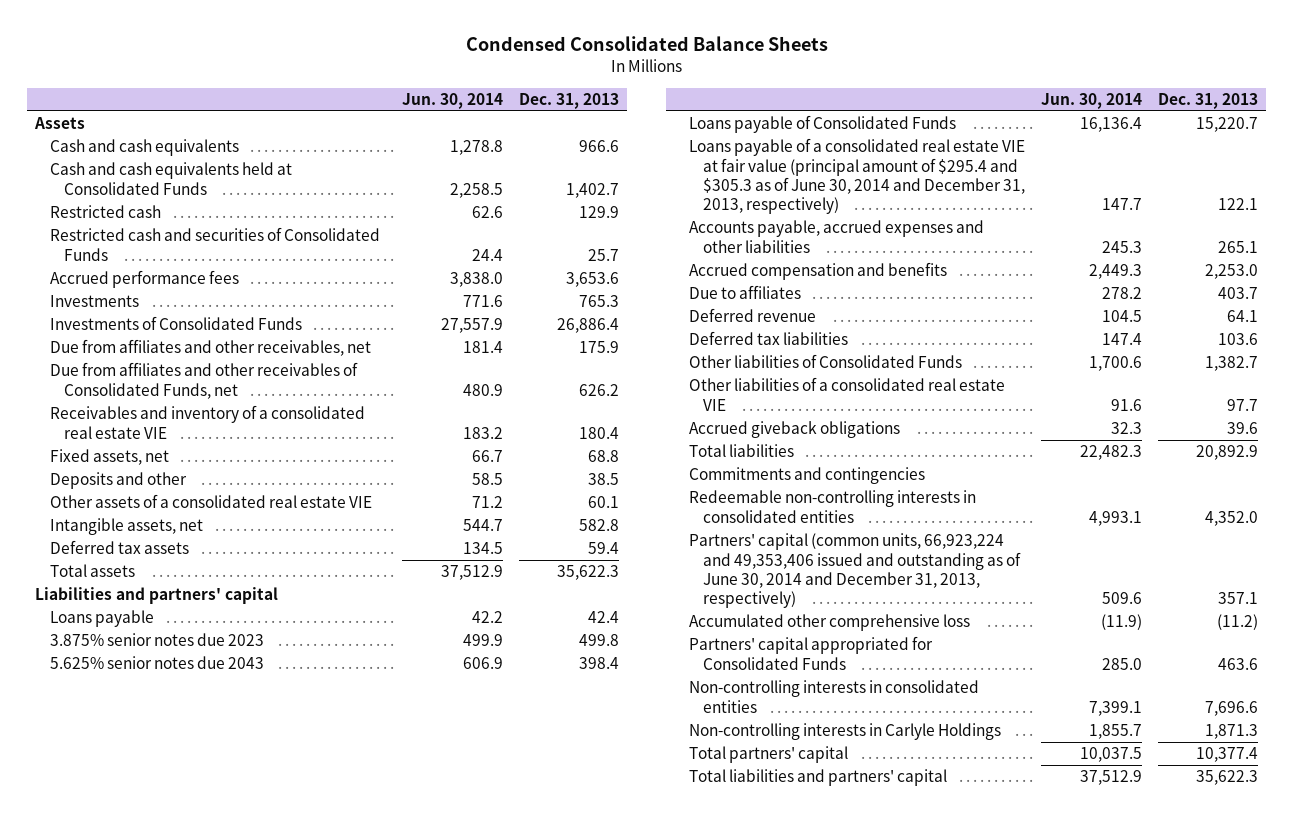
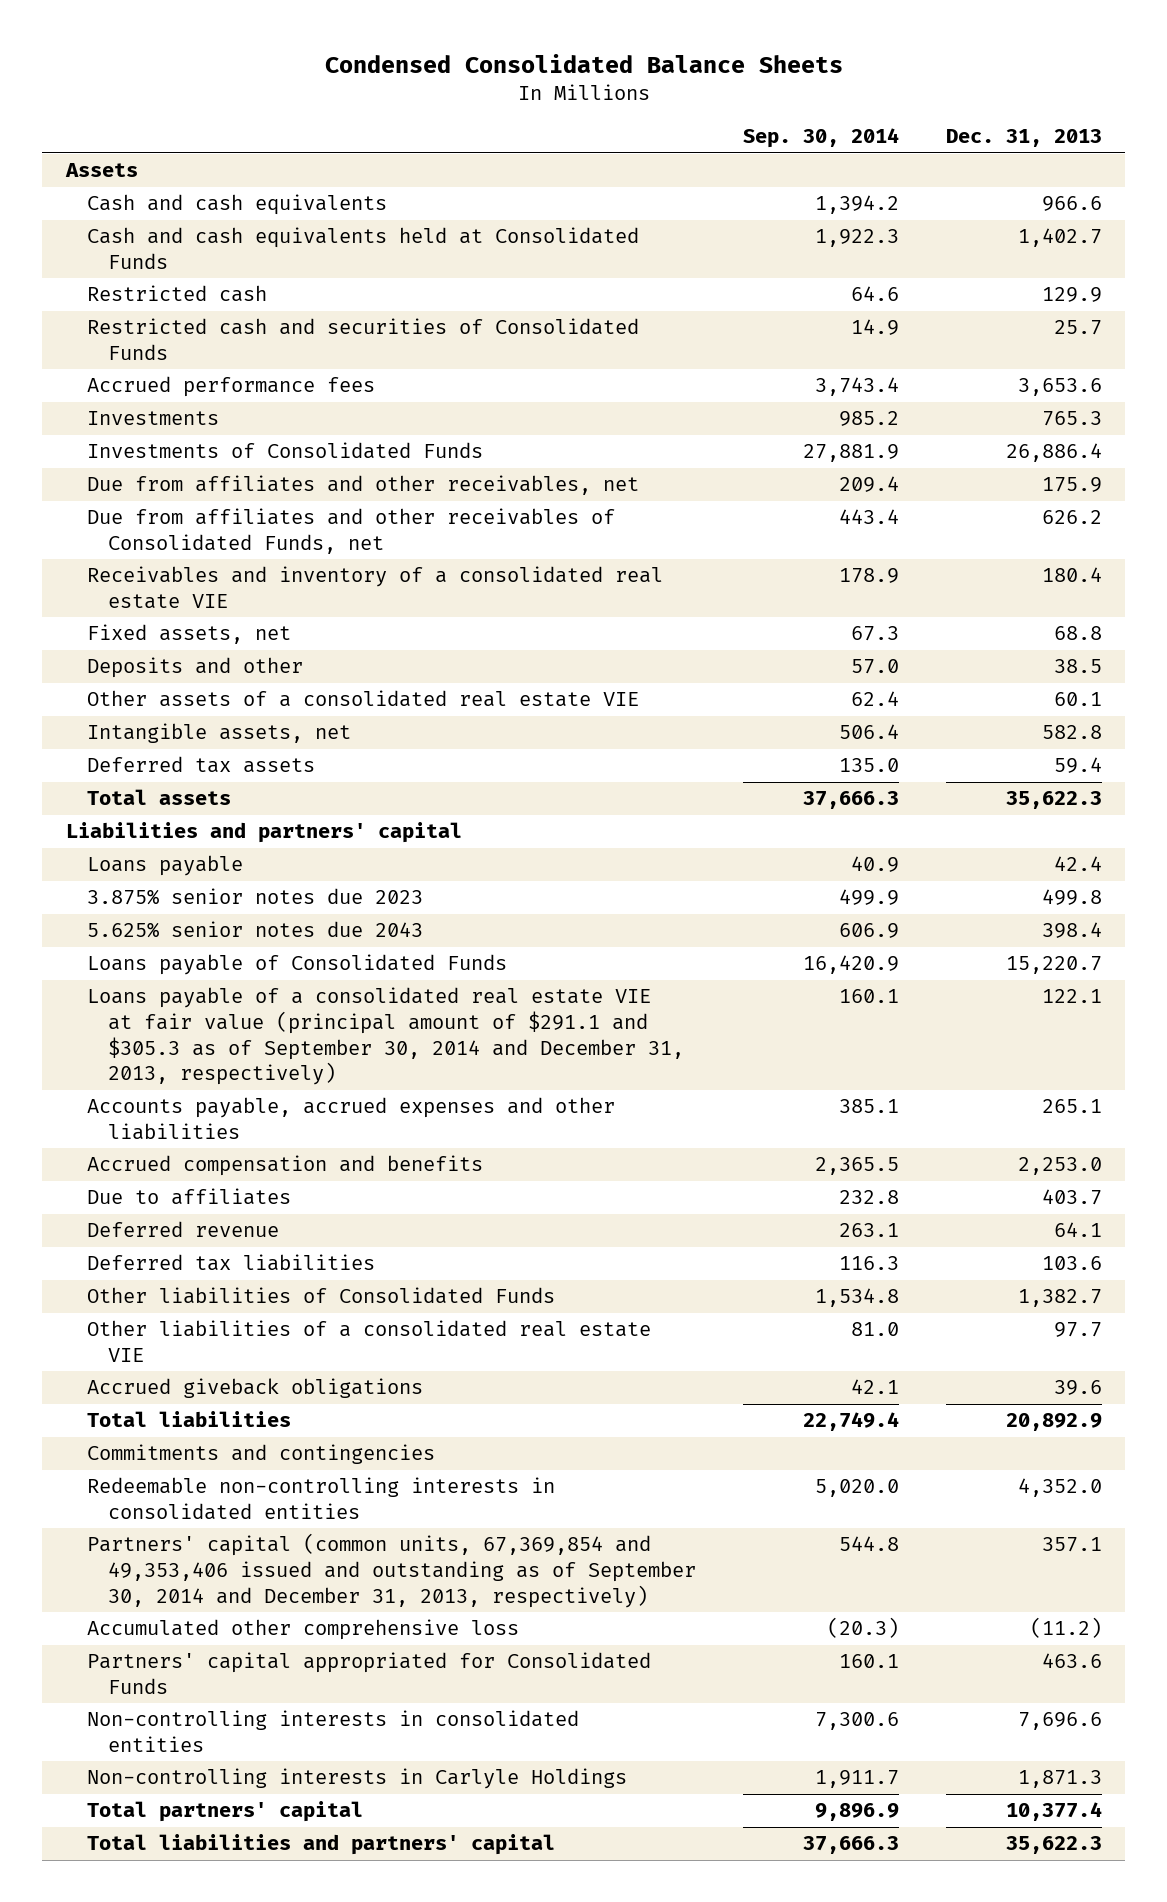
[402,92,504,109] Jun. 30, 2014 -> none
none -> [742,128,899,149] Sep. 30, 2014
[688,138,1026,215] Loans payable of a consolidated real estate VIE at fair value (principal amount of $295.4 and $305.3 as of June 30, 2014 and December 31, 2013, respectively) -> [86,987,684,1086] Loans payable of a consolidated real estate VIE at fair value (principal amount of $291.1 and $305.3 as of September 30, 2014 and December 31, 2013, respectively)
[688,533,1022,609] Partners' capital (common units, 66,923,224 and 49,353,406 issued and outstanding as of June 30, 2014 and December 31, 2013, respectively) -> [86,1533,696,1608] Partners' capital (common units, 67,369,854 and 49,353,406 issued and outstanding as of September 30, 2014 and December 31, 2013, respectively)

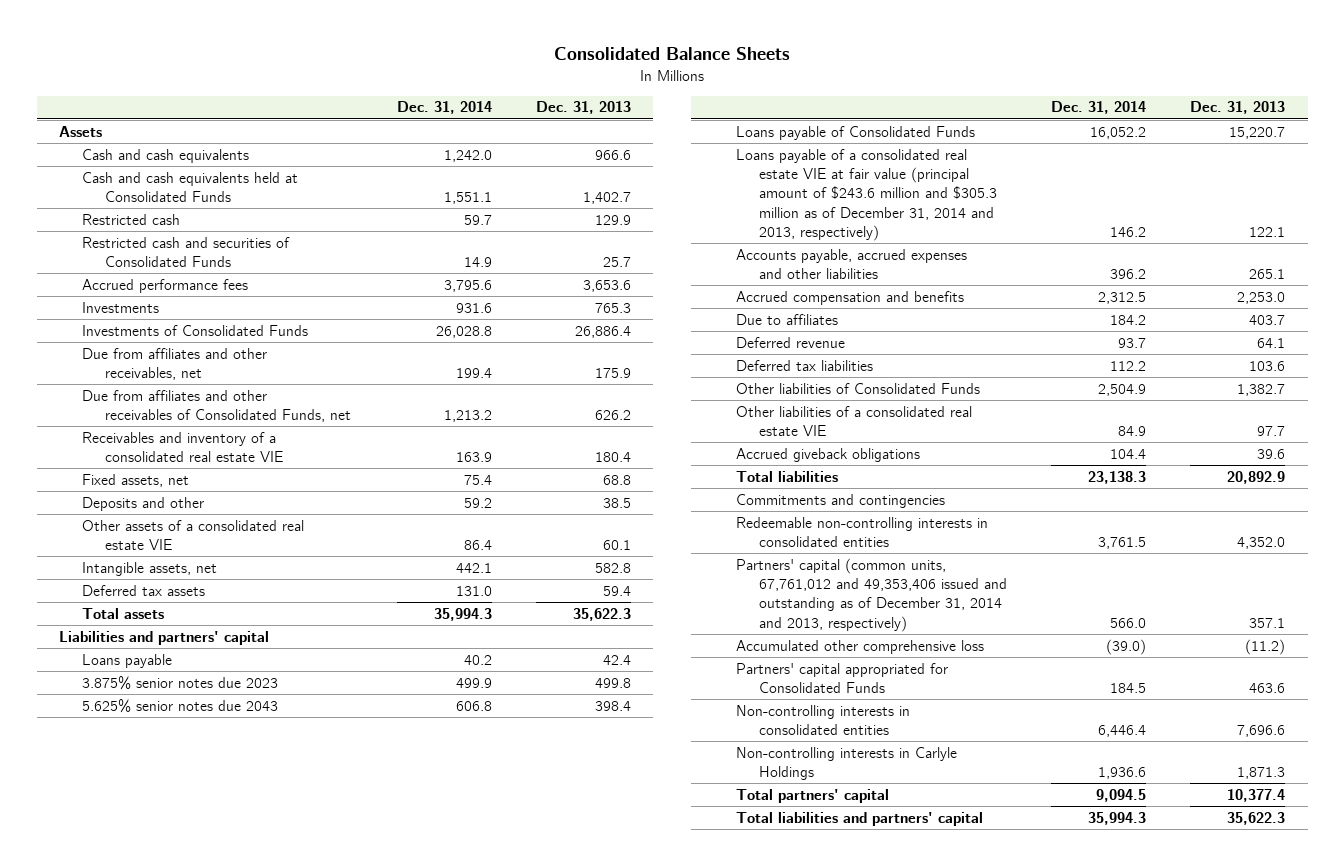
[324,54,843,74] Condensed Consolidated Balance Sheets -> [554,47,791,61] Consolidated Balance Sheets
[742,128,899,149] Sep. 30, 2014 -> none
none -> [397,101,493,115] Dec. 31, 2014
[86,987,684,1086] Loans payable of a consolidated real estate VIE at fair value (principal amount of $291.1 and $305.3 as of September 30, 2014 and December 31, 2013, respectively) -> [736,148,998,241] Loans payable of a consolidated real estate VIE at fair value (principal amount of $243.6 million and $305.3 million as of December 31, 2014 and 2013, respectively)
[86,1533,696,1608] Partners' capital (common units, 67,369,854 and 49,353,406 issued and outstanding as of September 30, 2014 and December 31, 2013, respectively) -> [736,557,1008,632] Partners' capital (common units, 67,761,012 and 49,353,406 issued and outstanding as of December 31, 2014 and 2013, respectively)

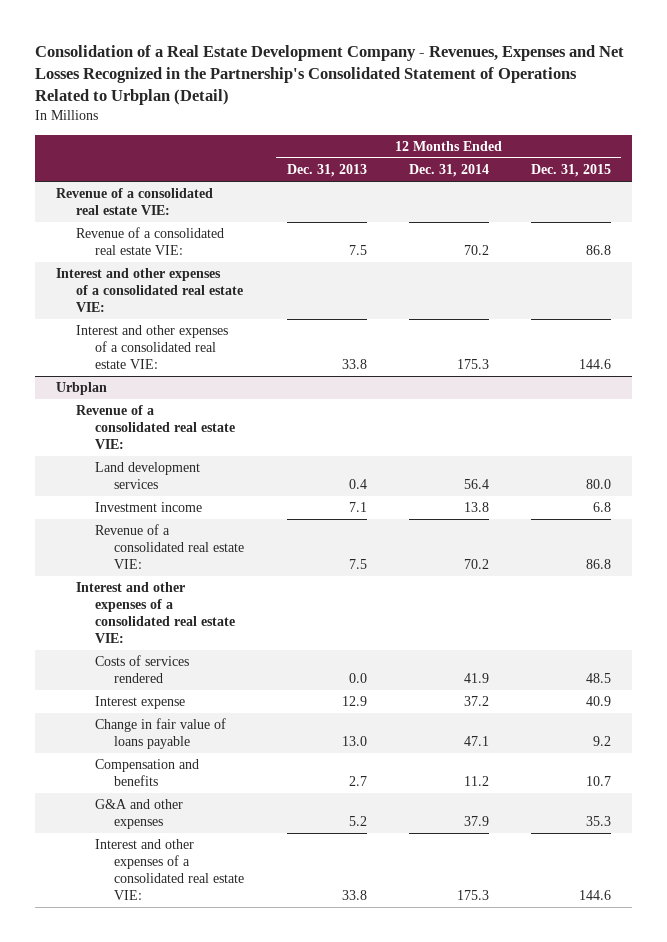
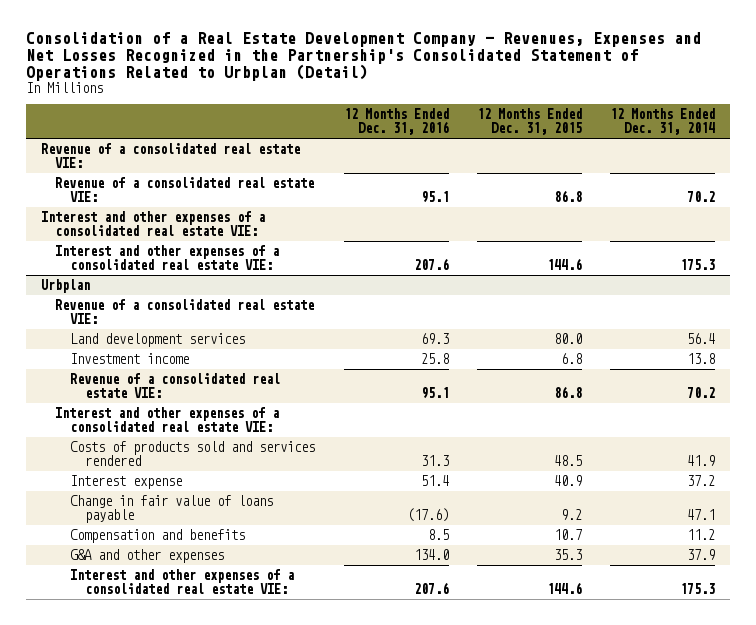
[286,164,367,178] Dec. 31, 2013 -> none
none -> [343,108,449,136] 12 Months Ended Dec. 31, 2016
[95,655,190,684] Costs of services rendered -> [70,440,316,467] Costs of products sold and services rendered

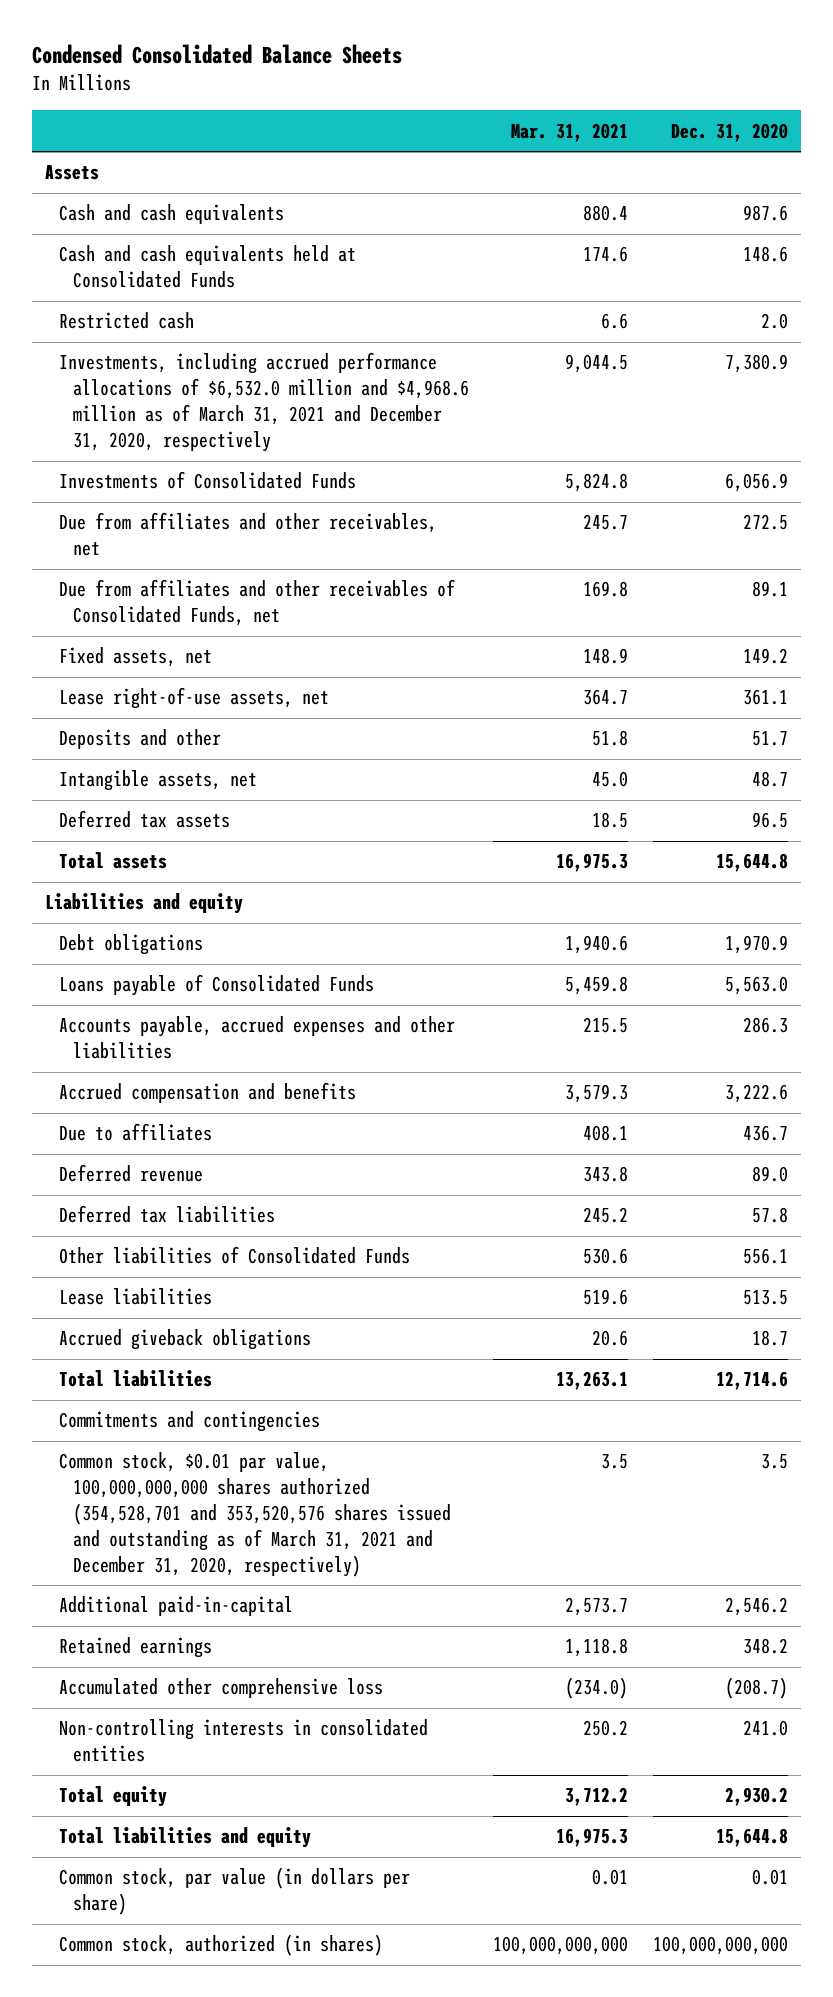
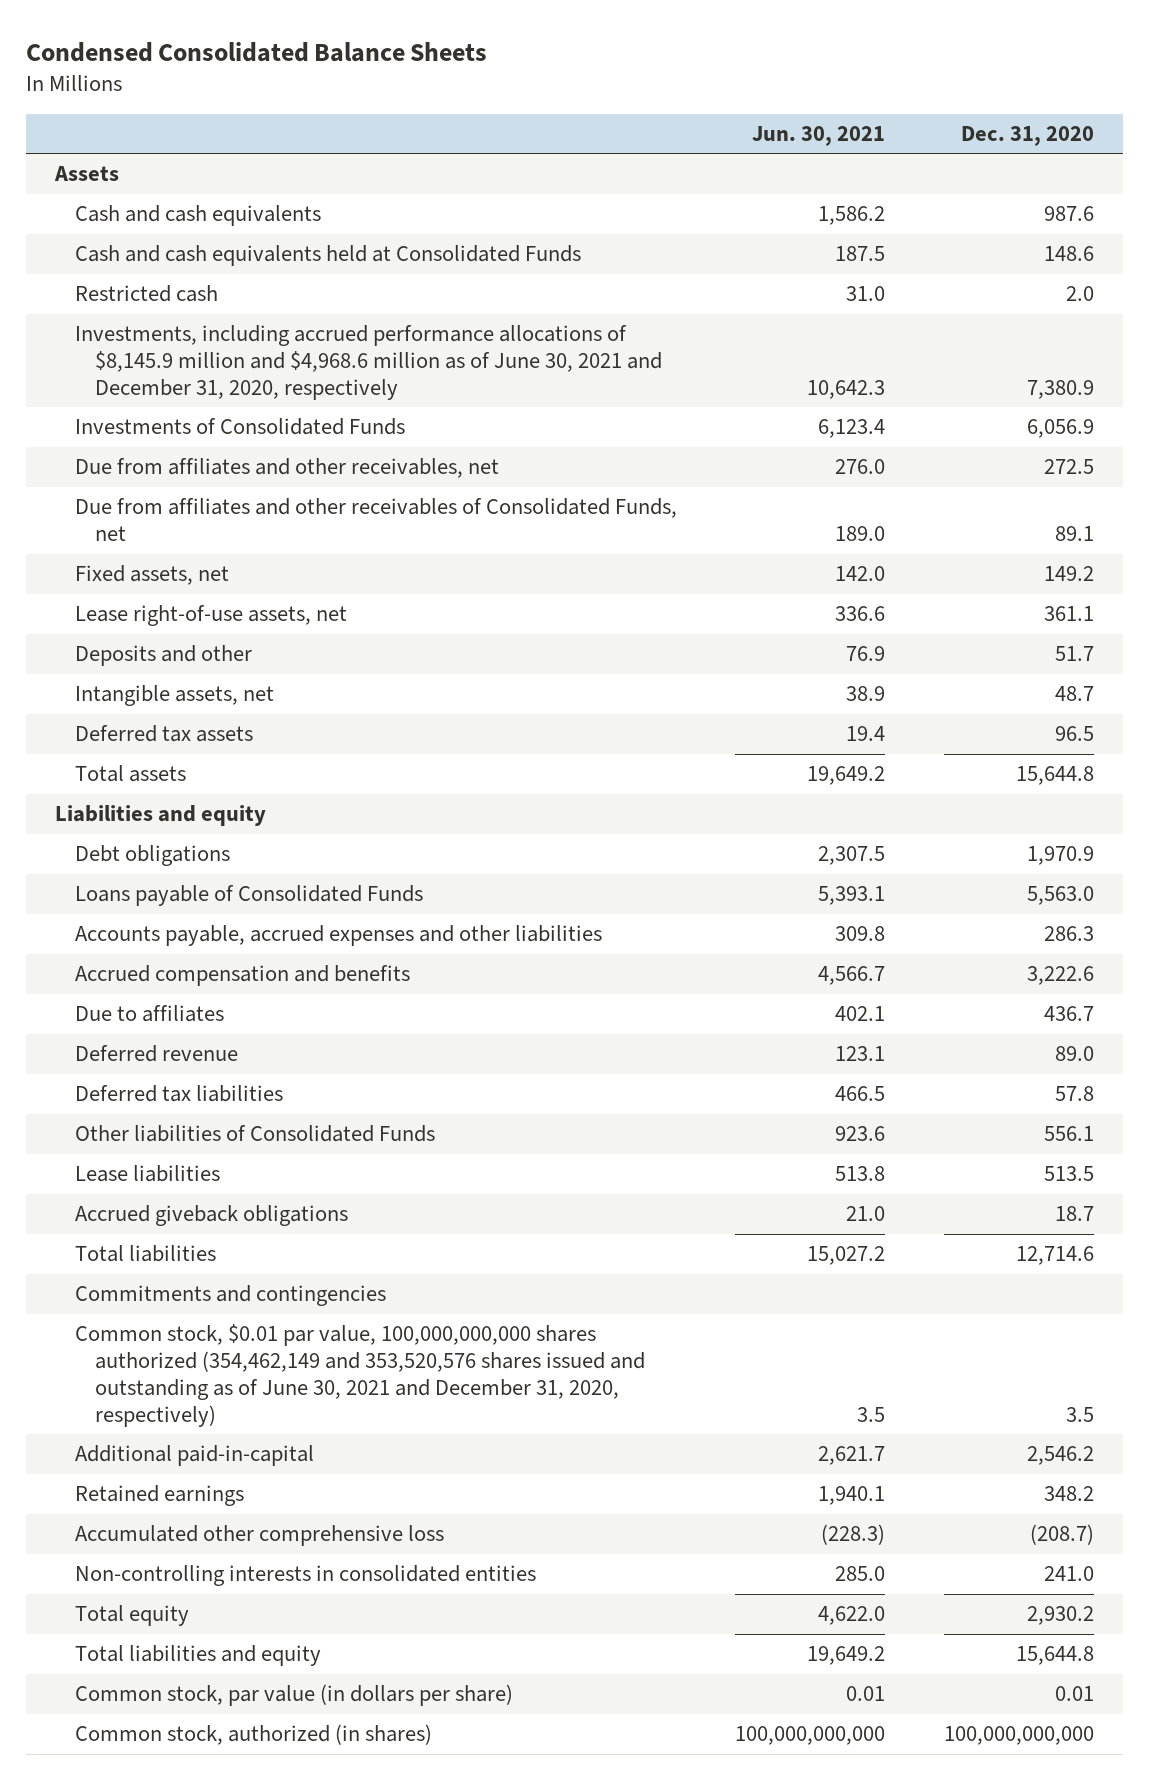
[511,122,629,142] Mar. 31, 2021 -> none
none -> [752,125,886,146] Jun. 30, 2021
[58,352,469,453] Investments, including accrued performance allocations of $6,532.0 million and $4,968.6 million as of March 31, 2021 and December 31, 2020, respectively -> [74,325,663,401] Investments, including accrued performance allocations of $8,145.9 million and $4,968.6 million as of June 30, 2021 and December 31, 2020, respectively
[58,1452,451,1577] Common stock, $0.01 par value, 100,000,000,000 shares authorized (354,528,701 and 353,520,576 shares issued and outstanding as of March 31, 2021 and December 31, 2020, respectively) -> [74,1324,646,1428] Common stock, $0.01 par value, 100,000,000,000 shares authorized (354,462,149 and 353,520,576 shares issued and outstanding as of June 30, 2021 and December 31, 2020, respectively)

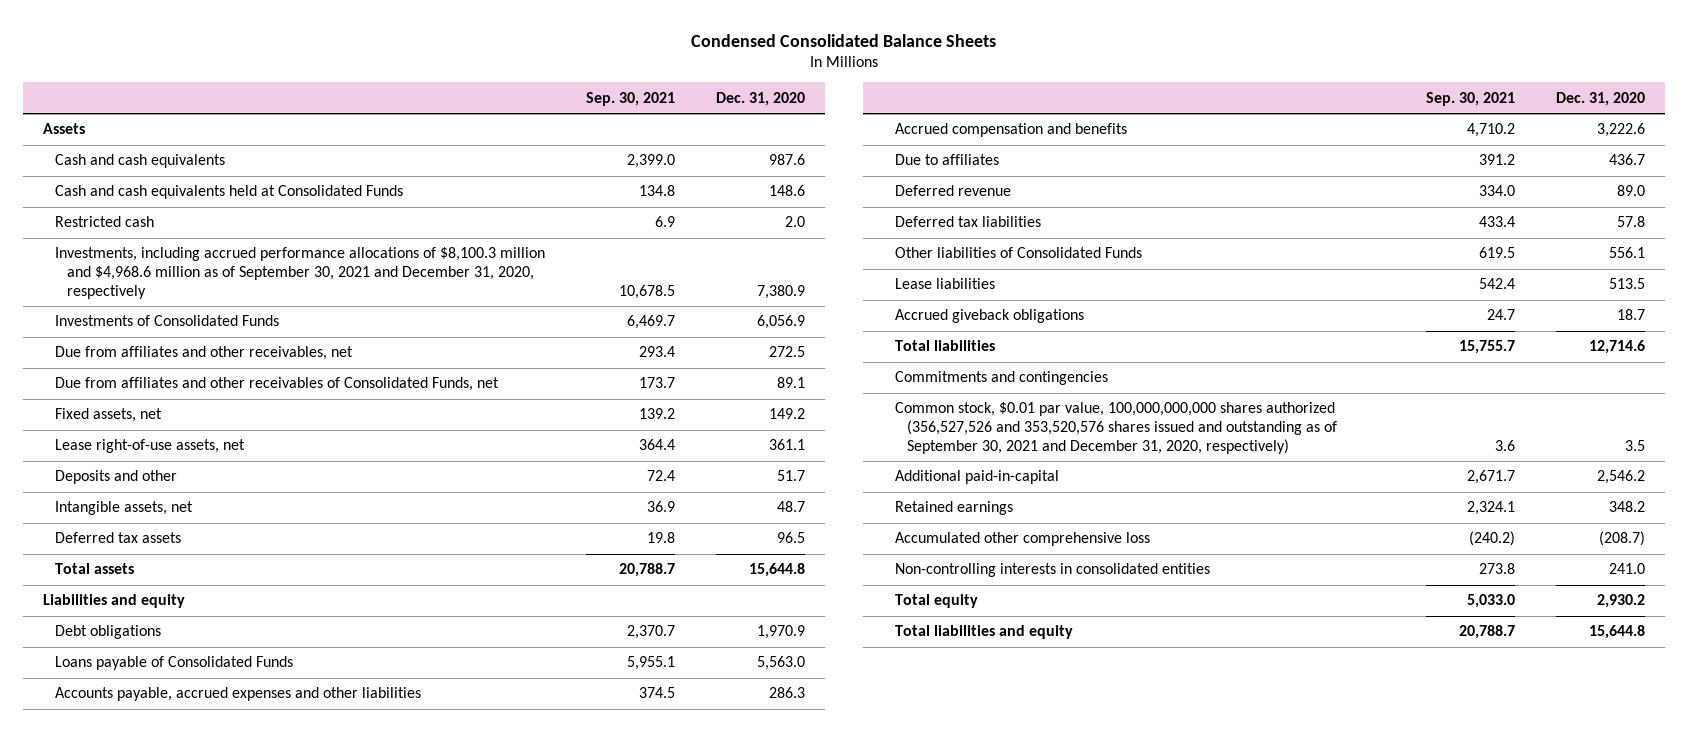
[752,125,886,146] Jun. 30, 2021 -> none
none -> [585,91,675,106] Sep. 30, 2021
[74,325,663,401] Investments, including accrued performance allocations of $8,145.9 million and $4,968.6 million as of June 30, 2021 and December 31, 2020, respectively -> [55,247,546,300] Investments, including accrued performance allocations of $8,100.3 million and $4,968.6 million as of September 30, 2021 and December 31, 2020, respectively
[74,1324,646,1428] Common stock, $0.01 par value, 100,000,000,000 shares authorized (354,462,149 and 353,520,576 shares issued and outstanding as of June 30, 2021 and December 31, 2020, respectively) -> [895,402,1338,455] Common stock, $0.01 par value, 100,000,000,000 shares authorized (356,527,526 and 353,520,576 shares issued and outstanding as of September 30, 2021 and December 31, 2020, respectively)
[74,1684,513,1707] Common stock, par value (in dollars per share) -> none
[74,1724,432,1746] Common stock, authorized (in shares) -> none

